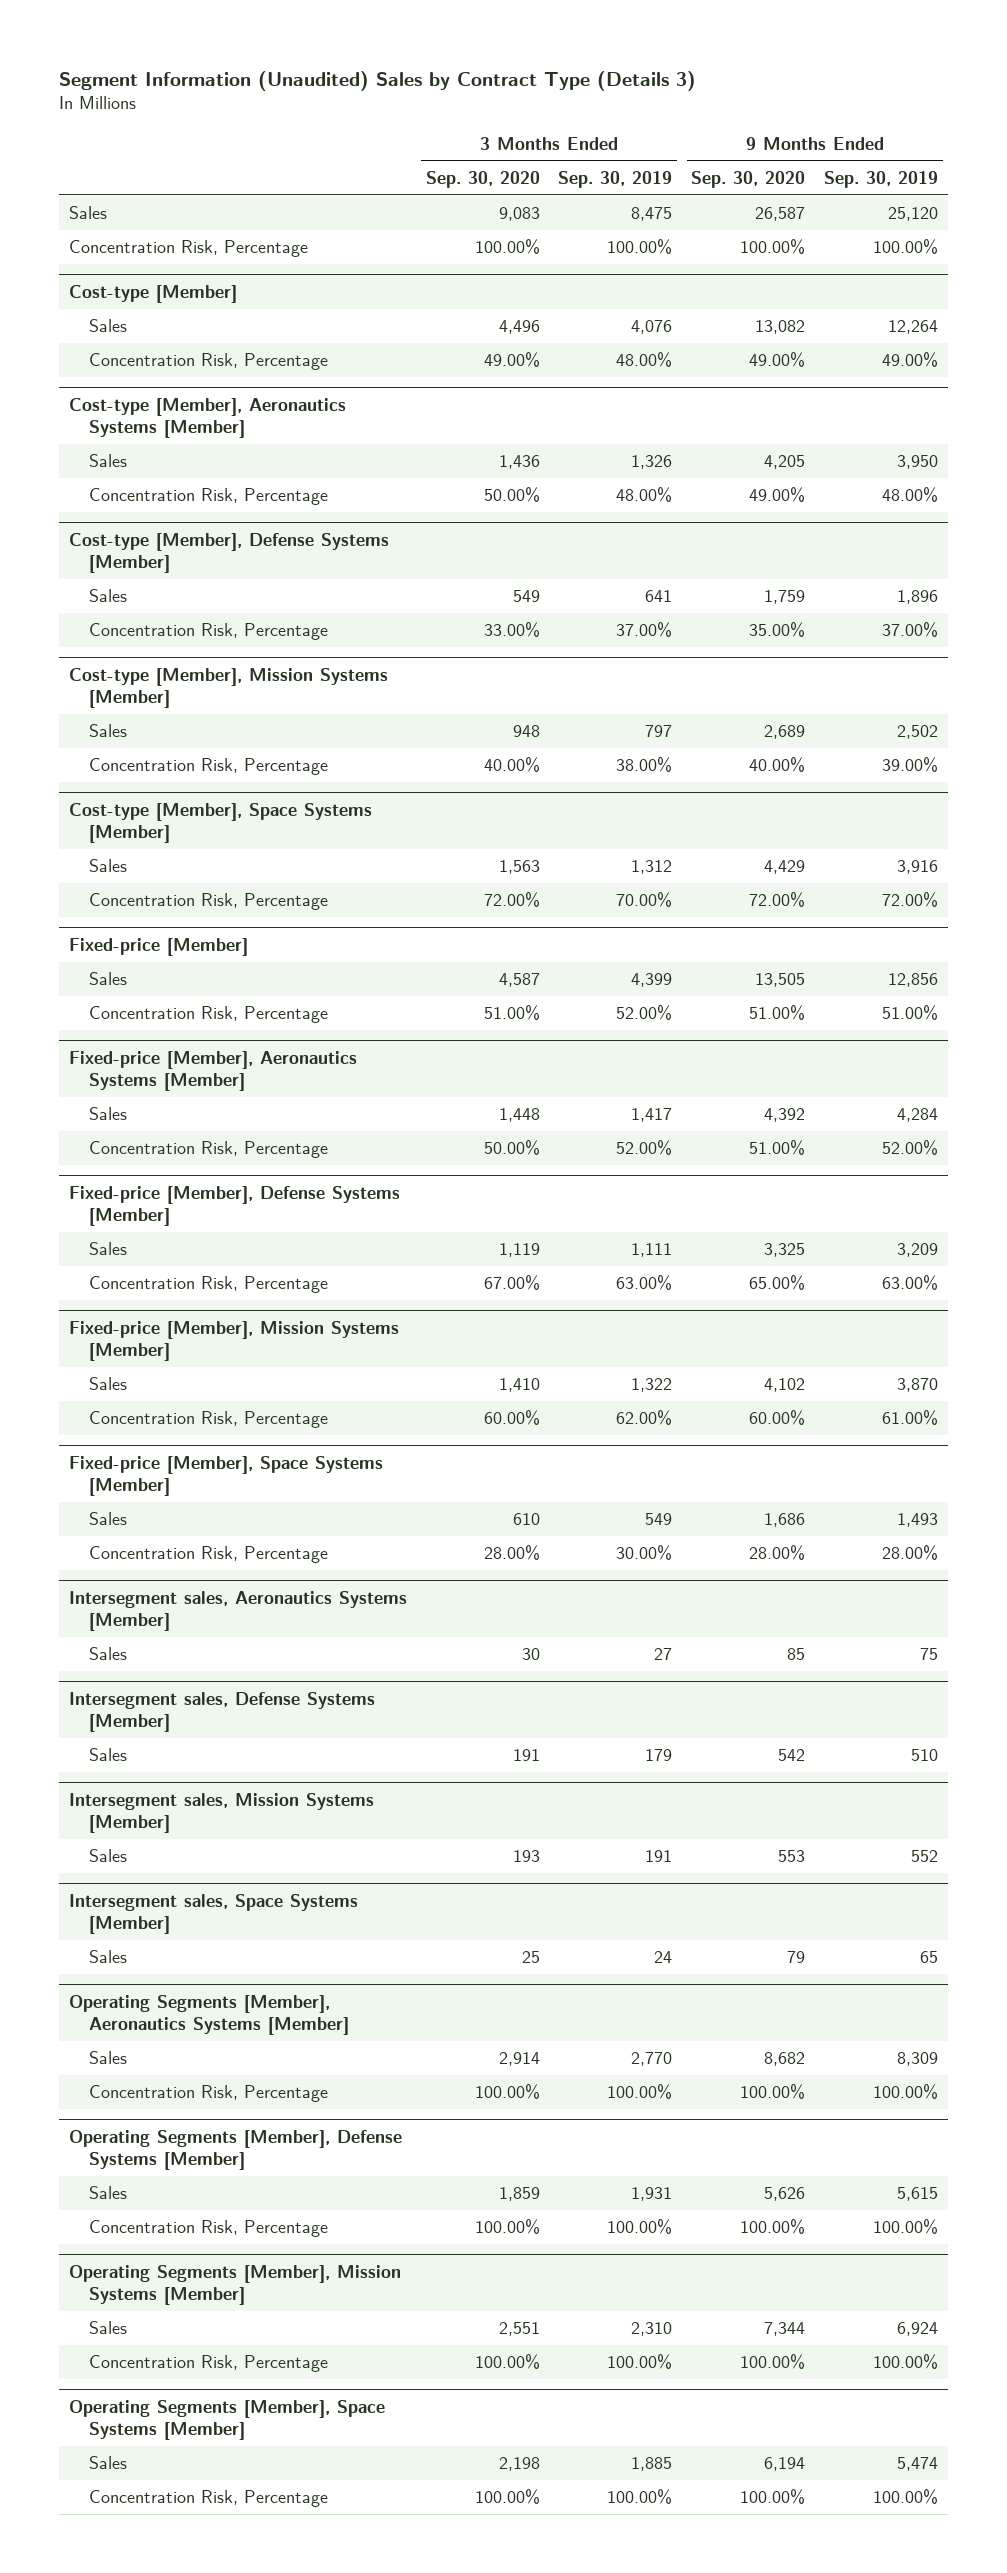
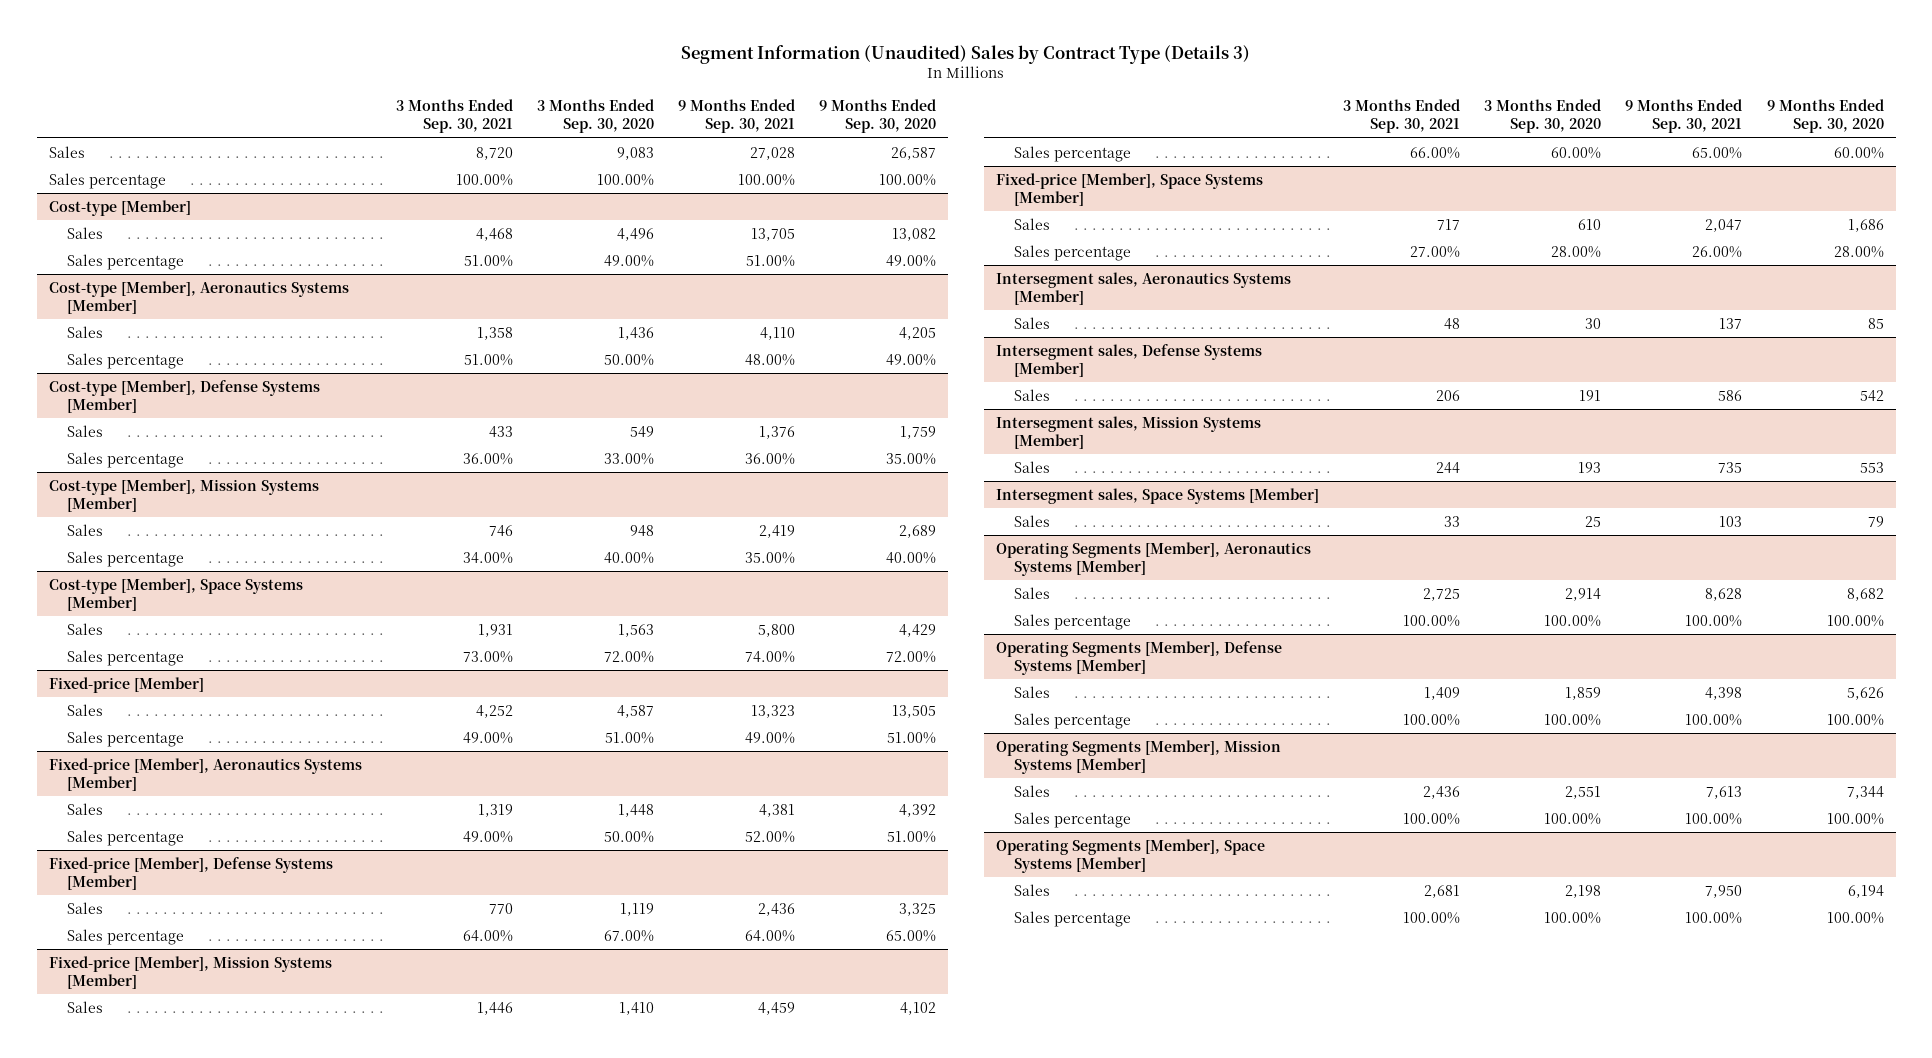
[558,170,673,188] Sep. 30, 2019 -> none
[824,170,939,188] Sep. 30, 2019 -> none
none -> [395,98,513,134] 3 Months Ended Sep. 30, 2021
none -> [678,98,796,134] 9 Months Ended Sep. 30, 2021
[68,240,308,258] Concentration Risk, Percentage -> none
none -> [48,172,166,189] Sales percentage
[89,353,329,371] Concentration Risk, Percentage -> [67,253,185,270] Sales percentage
[89,488,329,506] Concentration Risk, Percentage -> [67,352,185,369] Sales percentage
[89,623,329,641] Concentration Risk, Percentage -> [67,451,185,468] Sales percentage
[89,758,329,776] Concentration Risk, Percentage -> none
none -> [67,550,185,567] Sales percentage
[89,893,329,911] Concentration Risk, Percentage -> [67,649,185,666] Sales percentage
[89,1006,329,1024] Concentration Risk, Percentage -> [67,730,185,747] Sales percentage
[89,1141,329,1159] Concentration Risk, Percentage -> [67,829,185,846] Sales percentage
[89,1276,329,1294] Concentration Risk, Percentage -> [67,928,185,945] Sales percentage
[89,1411,329,1429] Concentration Risk, Percentage -> none
none -> [1014,145,1132,162] Sales percentage
[89,1546,329,1564] Concentration Risk, Percentage -> [1014,244,1132,261] Sales percentage
[89,2085,329,2103] Concentration Risk, Percentage -> none
none -> [1014,613,1132,630] Sales percentage
[89,2220,329,2238] Concentration Risk, Percentage -> none
none -> [1014,712,1132,729] Sales percentage
[89,2355,329,2373] Concentration Risk, Percentage -> none
none -> [1014,811,1132,828] Sales percentage
[89,2490,329,2508] Concentration Risk, Percentage -> none
none -> [1014,910,1132,927] Sales percentage

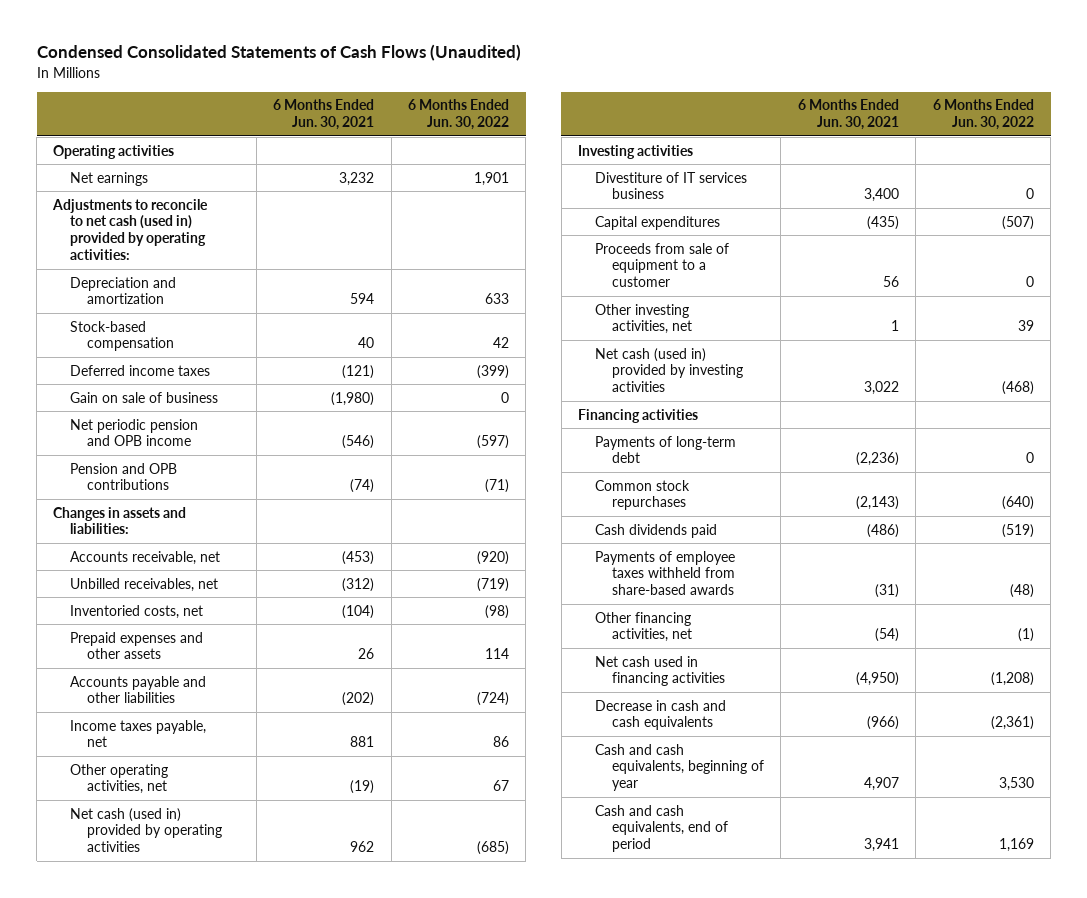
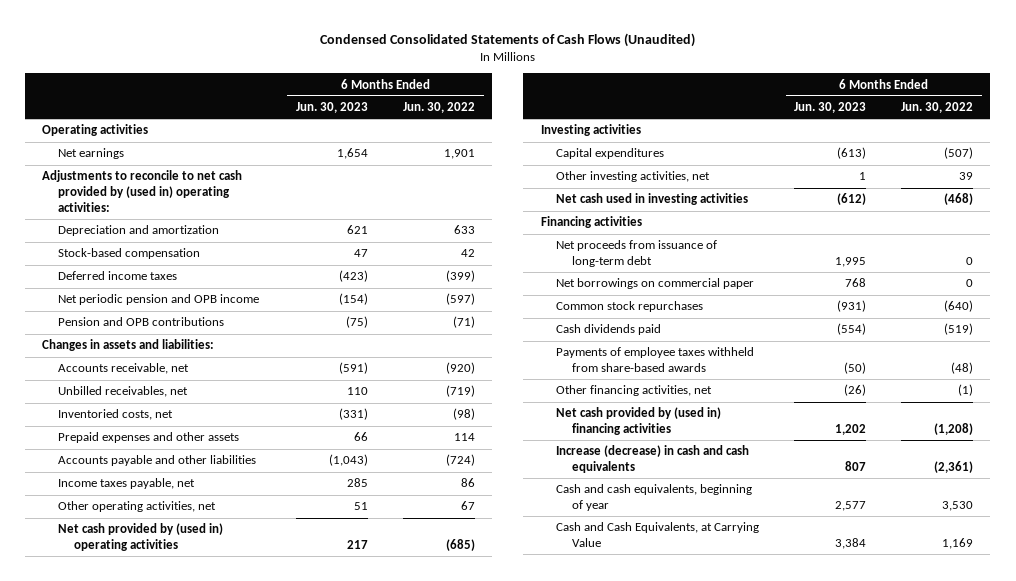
[273,99,375,131] 6 Months Ended Jun. 30, 2021 -> none
none -> [296,102,369,114] Jun. 30, 2023
[52,198,209,261] Adjustments to reconcile to net cash (used in) provided by operating activities: -> [42,170,243,212] Adjustments to reconcile to net cash provided by (used in) operating activities:
[70,391,219,403] Gain on sale of business -> none
[70,807,223,853] Net cash (used in) provided by operating activities -> [58,523,224,551] Net cash provided by (used in) operating activities
[595,171,748,200] Divestiture of IT services business -> none
[595,242,730,288] Proceeds from sale of equipment to a customer -> none
[595,347,743,393] Net cash (used in) provided by investing activities -> [556,193,749,206] Net cash used in investing activities
[595,435,737,464] Payments of long-term debt -> none
none -> [556,240,718,267] Net proceeds from issuance of long-term debt
none -> [556,278,755,290] Net borrowings on commercial paper
[595,655,725,687] Net cash used in financing activities -> [556,407,722,435] Net cash provided by (used in) financing activities
[595,699,727,731] Decrease in cash and cash equivalents -> [556,445,750,473] Increase (decrease) in cash and cash equivalents
[595,804,728,853] Cash and cash equivalents, end of period -> [556,522,760,547] Cash and Cash Equivalents, at Carrying Value

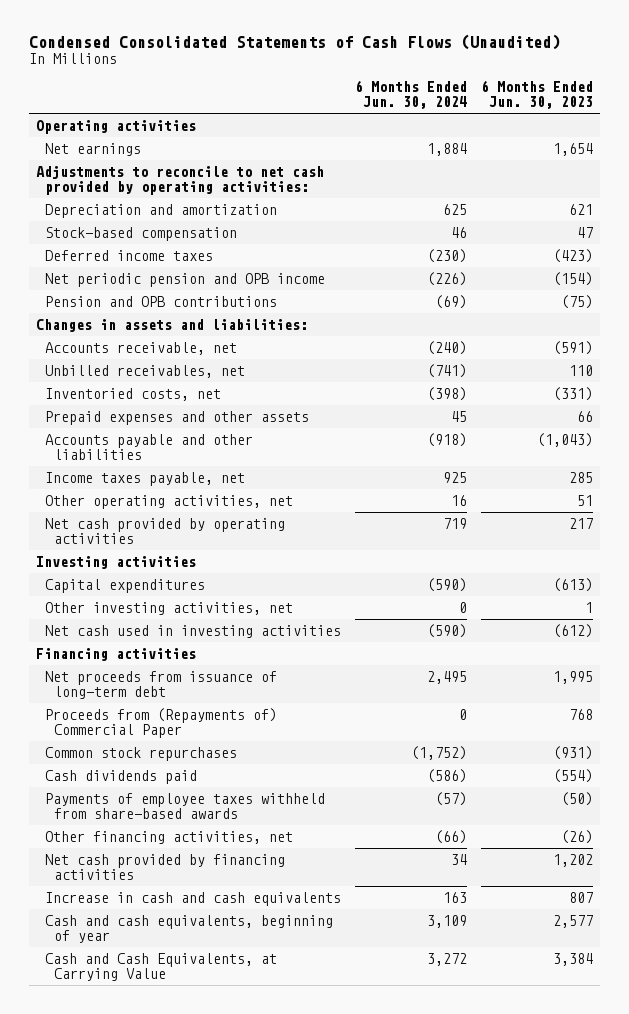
[402,102,475,114] Jun. 30, 2022 -> none
none -> [354,80,467,110] 6 Months Ended Jun. 30, 2024
[42,170,243,212] Adjustments to reconcile to net cash provided by (used in) operating activities: -> [36,165,325,195] Adjustments to reconcile to net cash provided by operating activities:
[58,523,224,551] Net cash provided by (used in) operating activities -> [45,517,286,544] Net cash provided by operating activities
[556,278,755,290] Net borrowings on commercial paper -> [45,707,278,738] Proceeds from (Repayments of) Commercial Paper
[556,407,722,435] Net cash provided by (used in) financing activities -> [45,853,286,880] Net cash provided by financing activities
[556,445,750,473] Increase (decrease) in cash and cash equivalents -> [45,891,342,906] Increase in cash and cash equivalents

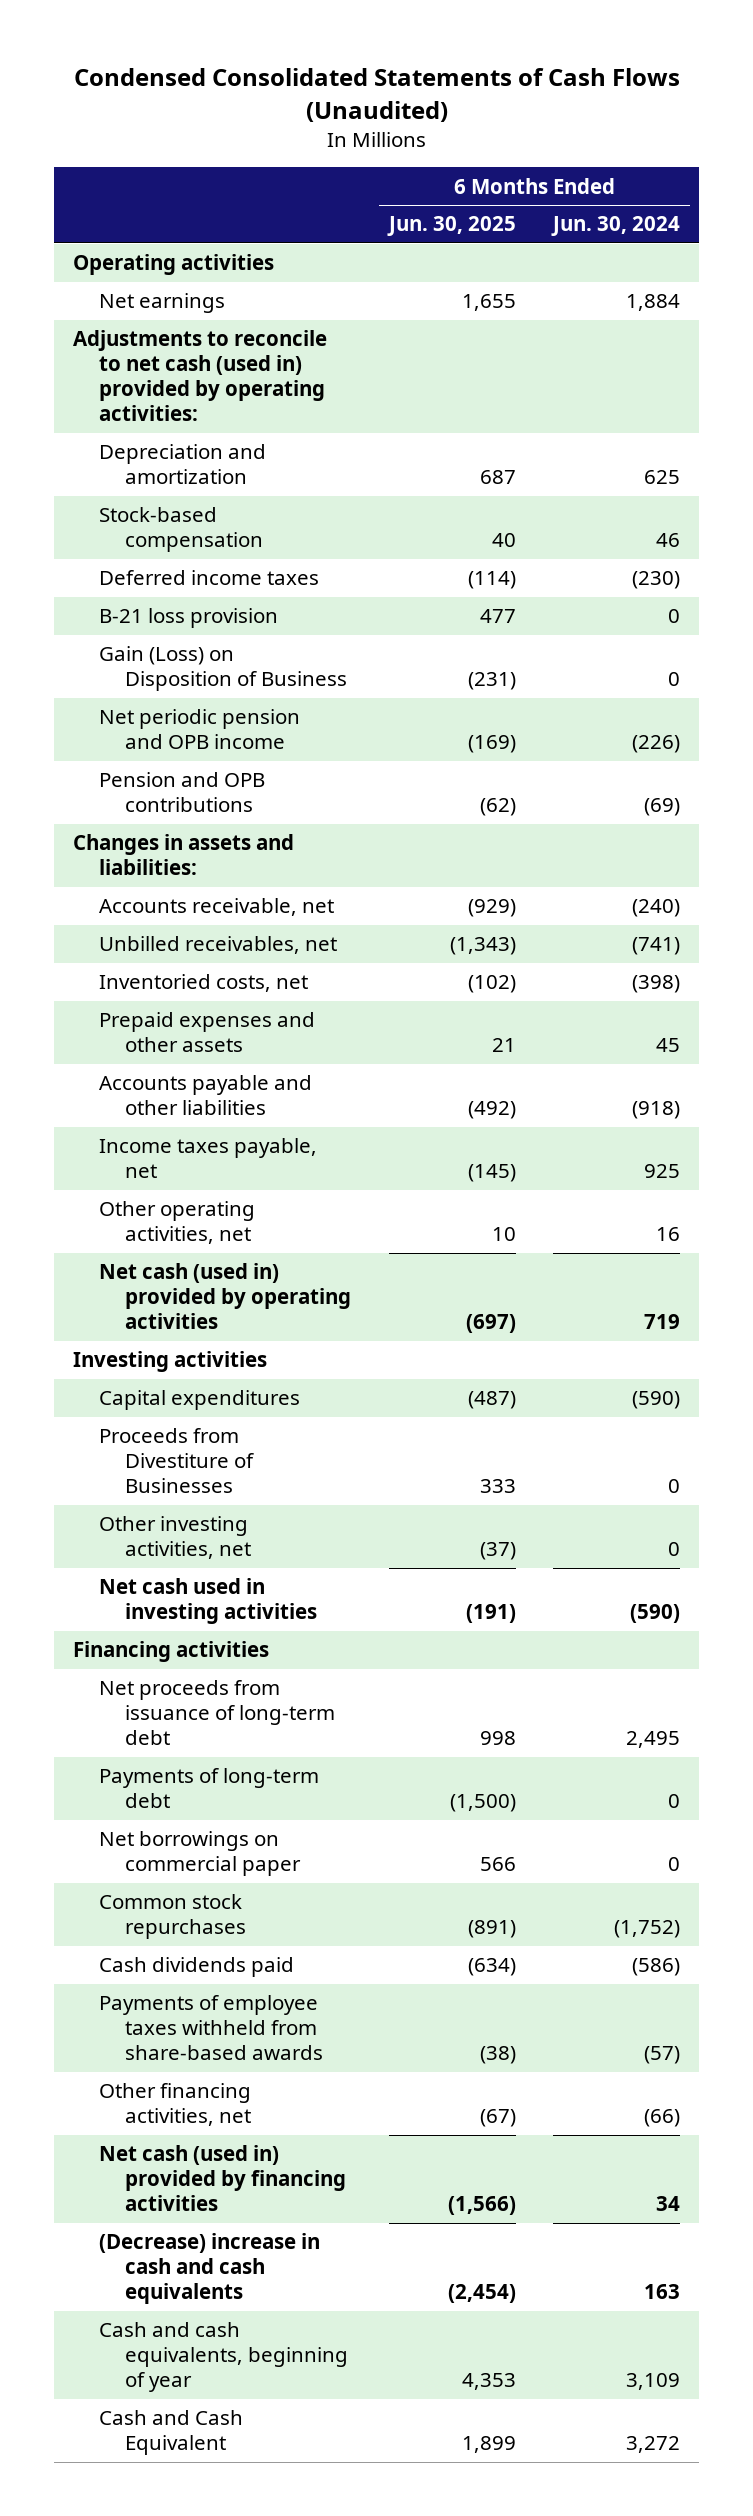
[480,80,593,110] 6 Months Ended Jun. 30, 2023 -> none
none -> [386,216,516,237] Jun. 30, 2025
[36,165,325,195] Adjustments to reconcile to net cash provided by operating activities: -> [73,330,328,422] Adjustments to reconcile to net cash (used in) provided by operating activities:
none -> [99,608,279,629] B-21 loss provision
none -> [99,646,348,692] Gain (Loss) on Disposition of Business
[45,517,286,544] Net cash provided by operating activities -> [99,1263,352,1330] Net cash (used in) provided by operating activities
none -> [99,1428,255,1494] Proceeds from Divestiture of Businesses
none -> [99,1768,320,1809] Payments of long-term debt
[45,707,278,738] Proceeds from (Repayments of) Commercial Paper -> [99,1831,302,1877] Net borrowings on commercial paper
[45,853,286,880] Net cash provided by financing activities -> [99,2145,347,2212] Net cash (used in) provided by financing activities
[45,891,342,906] Increase in cash and cash equivalents -> [99,2233,321,2305] (Decrease) increase in cash and cash equivalents
[45,952,278,981] Cash and Cash Equivalents, at Carrying Value -> [99,2410,244,2456] Cash and Cash Equivalent

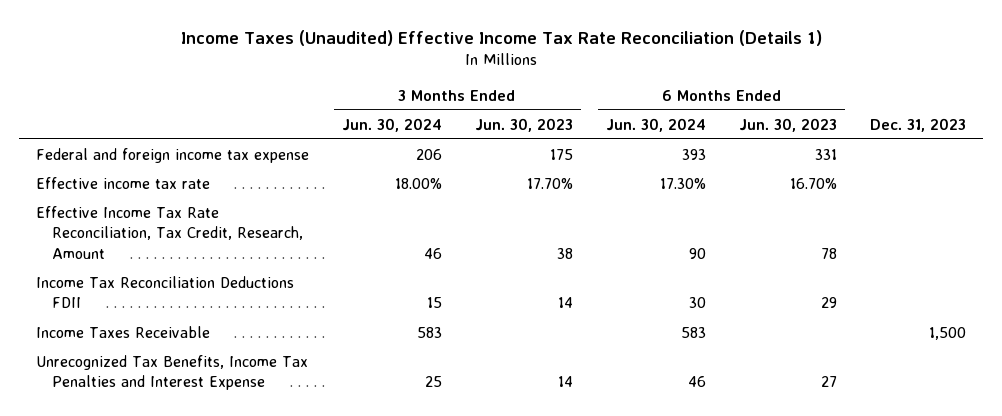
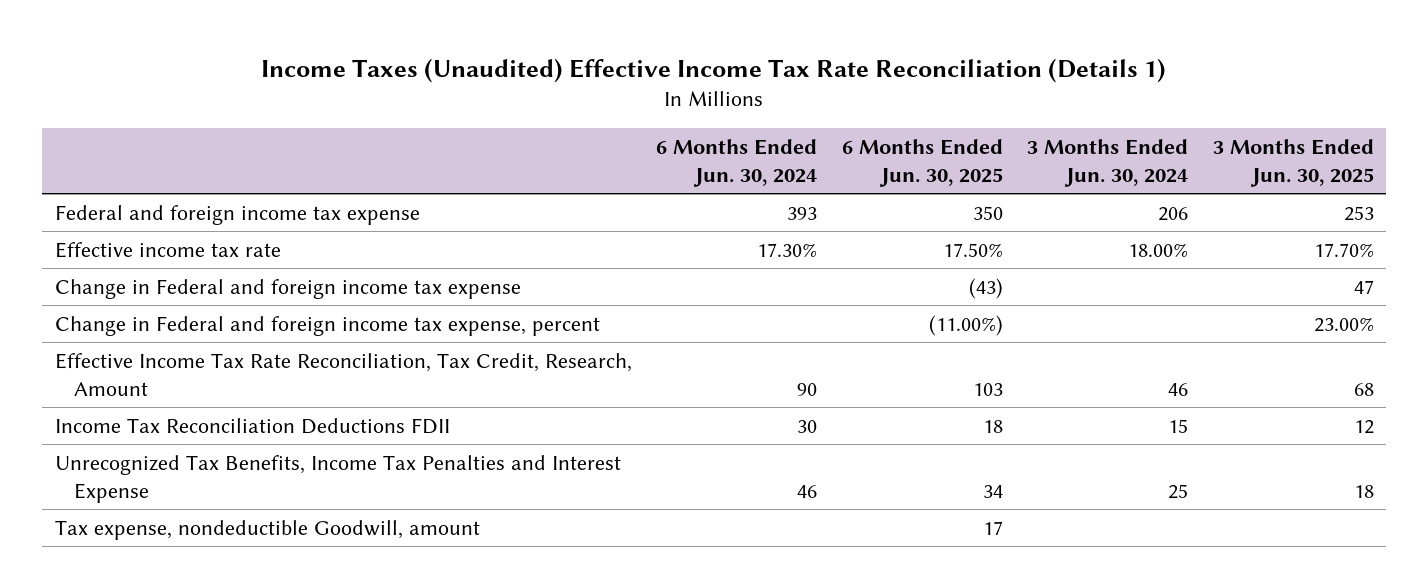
[474,117,573,132] Jun. 30, 2023 -> none
[739,117,838,132] Jun. 30, 2023 -> none
[870,117,967,132] Dec. 31, 2023 -> none
none -> [841,138,1003,187] 6 Months Ended Jun. 30, 2025
none -> [1212,138,1374,187] 3 Months Ended Jun. 30, 2025
none -> [54,278,521,299] Change in Federal and foreign income tax expense
none -> [54,315,600,336] Change in Federal and foreign income tax expense, percent
[35,325,210,338] Income Taxes Receivable -> none
none -> [54,519,480,540] Tax expense, nondeductible Goodwill, amount

